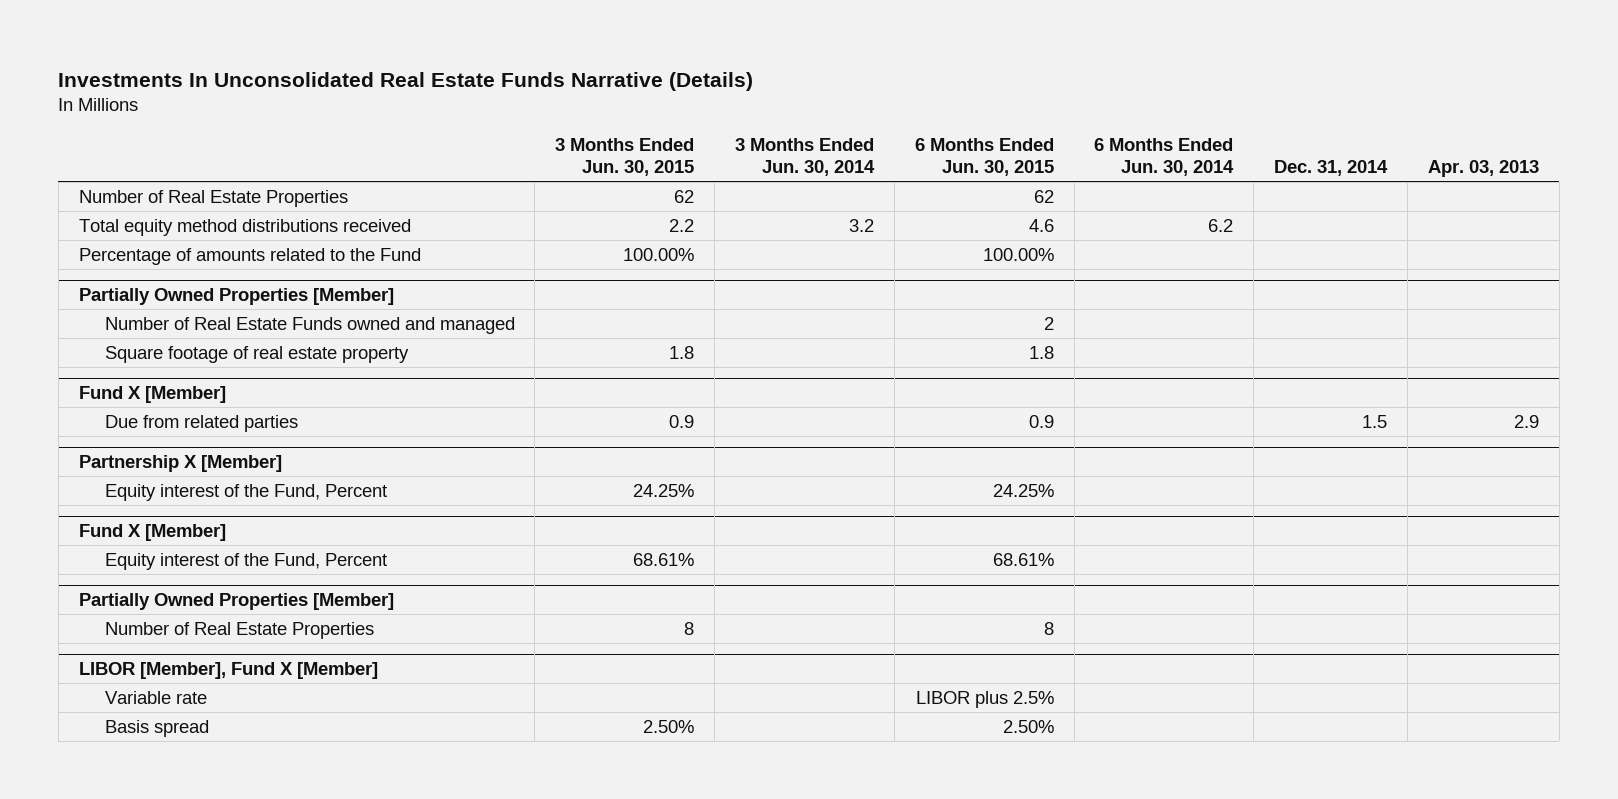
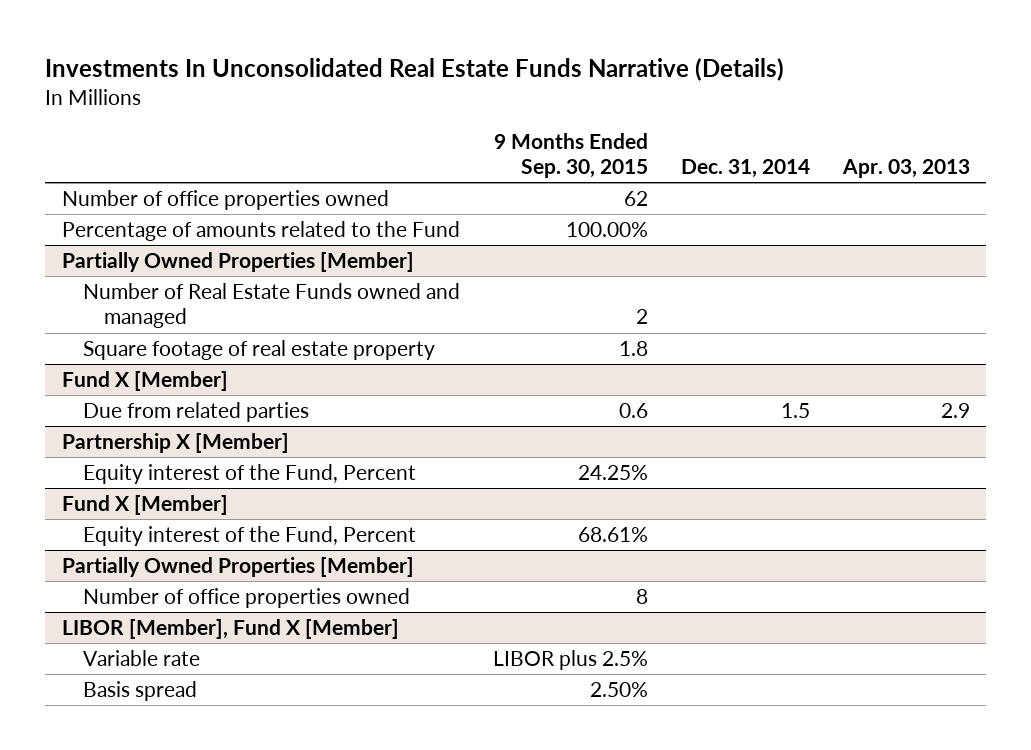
[555,137,695,176] 3 Months Ended Jun. 30, 2015 -> none
[734,137,875,176] 3 Months Ended Jun. 30, 2014 -> none
[914,137,1054,176] 6 Months Ended Jun. 30, 2015 -> none
[1094,137,1235,176] 6 Months Ended Jun. 30, 2014 -> none
none -> [493,133,648,179] 9 Months Ended Sep. 30, 2015
[78,218,411,236] Total equity method distributions received -> none
[78,189,348,207] Number of Real Estate Properties -> [61,190,389,211] Number of office properties owned
[104,621,374,639] Number of Real Estate Properties -> [82,588,410,609] Number of office properties owned

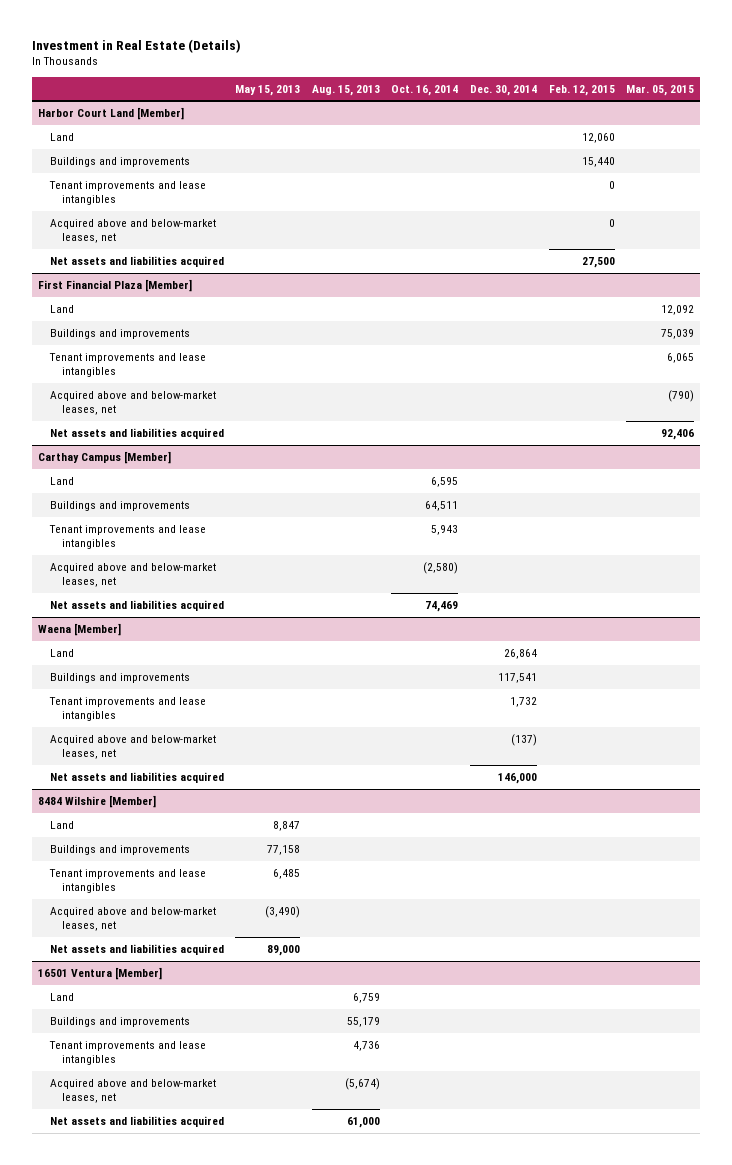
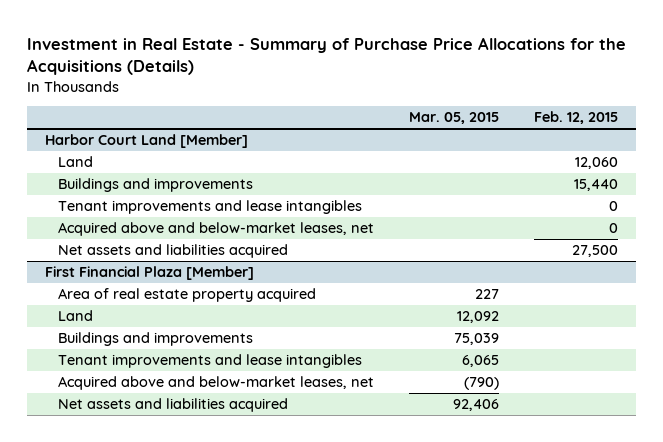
[31,38,241,53] Investment in Real Estate (Details) -> [27,36,627,76] Investment in Real Estate - Summary of Purchase Price Allocations for the Acquisitions (Details)
[235,84,301,96] May 15, 2013 -> none
[311,84,380,96] Aug. 15, 2013 -> none
[391,84,459,96] Oct. 16, 2014 -> none
[469,84,537,96] Dec. 30, 2014 -> none
none -> [57,288,316,303] Area of real estate property acquired
[37,450,171,464] Carthay Campus [Member] -> none
[49,476,74,485] Land -> none
[49,500,190,511] Buildings and improvements -> none
[48,524,206,550] Tenant improvements and lease intangibles -> none
[49,562,216,588] Acquired above and below-market leases, net -> none
[49,599,224,611] Net assets and liabilities acquired -> none
[37,622,121,636] Waena [Member] -> none
[49,648,74,657] Land -> none
[49,672,190,683] Buildings and improvements -> none
[48,696,206,722] Tenant improvements and lease intangibles -> none
[49,734,216,760] Acquired above and below-market leases, net -> none
[49,771,224,783] Net assets and liabilities acquired -> none
[37,794,156,808] 8484 Wilshire [Member] -> none
[49,820,74,829] Land -> none
[49,844,190,855] Buildings and improvements -> none
[48,868,206,894] Tenant improvements and lease intangibles -> none
[49,906,216,932] Acquired above and below-market leases, net -> none
[49,943,224,955] Net assets and liabilities acquired -> none
[37,966,162,980] 16501 Ventura [Member] -> none
[49,992,74,1001] Land -> none
[49,1016,190,1027] Buildings and improvements -> none
[48,1040,206,1066] Tenant improvements and lease intangibles -> none
[49,1078,216,1104] Acquired above and below-market leases, net -> none
[49,1115,224,1127] Net assets and liabilities acquired -> none

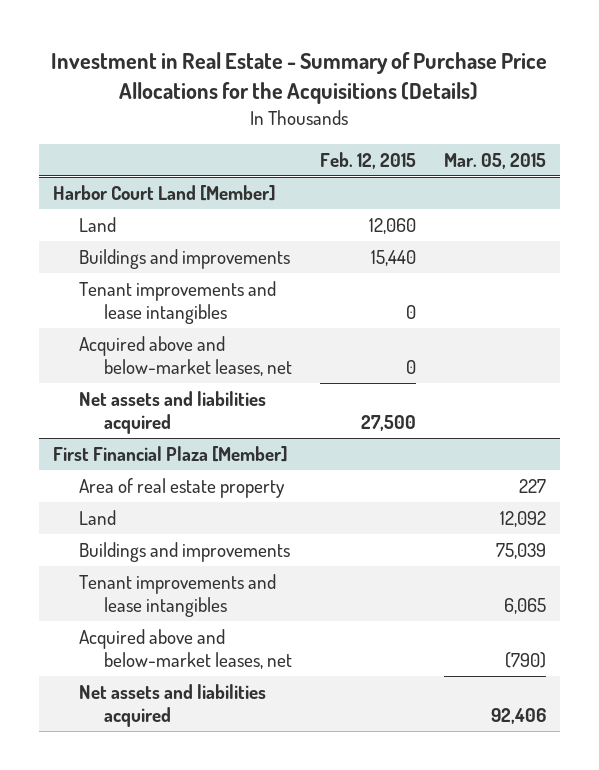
[57,288,316,303] Area of real estate property acquired -> [78,477,285,498] Area of real estate property

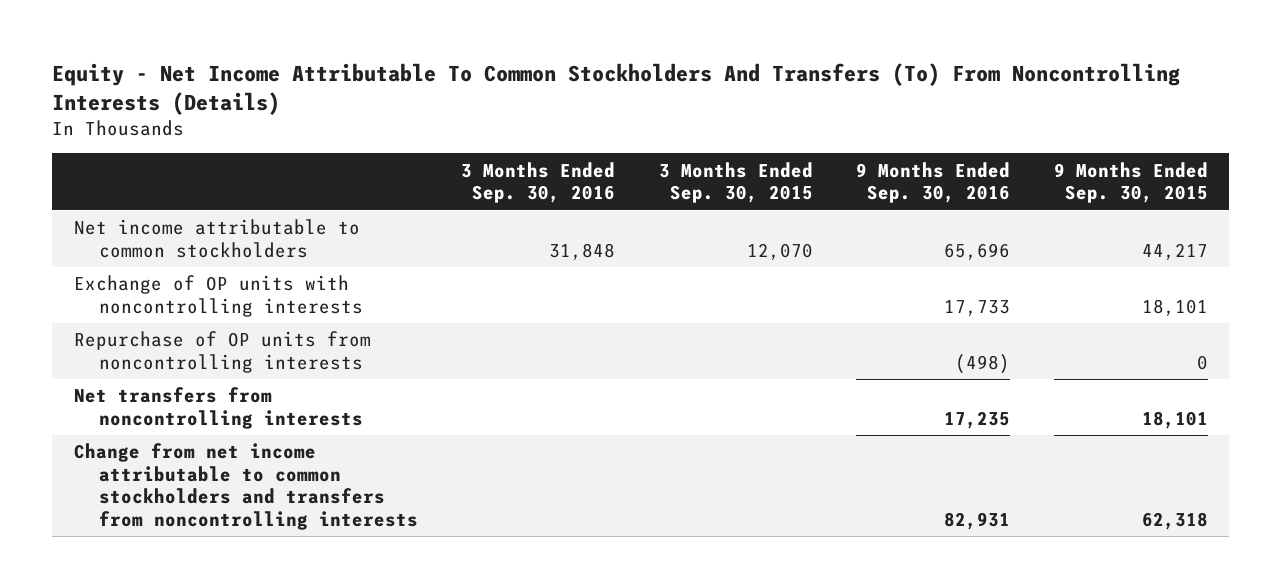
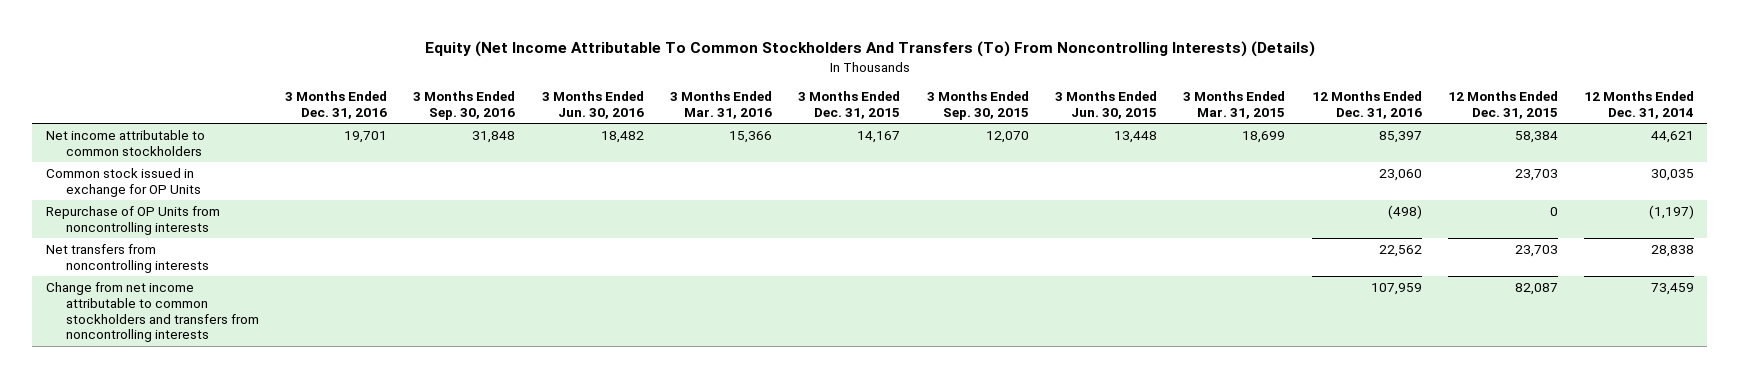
[52,63,1181,115] Equity - Net Income Attributable To Common Stockholders And Transfers (To) From Noncontrolling Interests (Details) -> [424,41,1315,58] Equity (Net Income Attributable To Common Stockholders And Transfers (To) From Noncontrolling Interests) (Details)
[856,161,1011,204] 9 Months Ended Sep. 30, 2016 -> none
[1053,161,1208,204] 9 Months Ended Sep. 30, 2015 -> none
none -> [285,91,388,119] 3 Months Ended Dec. 31, 2016
none -> [541,91,644,119] 3 Months Ended Jun. 30, 2016
none -> [669,91,772,119] 3 Months Ended Mar. 31, 2016
none -> [798,91,901,119] 3 Months Ended Dec. 31, 2015
none -> [1054,91,1157,119] 3 Months Ended Jun. 30, 2015
none -> [1183,91,1286,119] 3 Months Ended Mar. 31, 2015
none -> [1311,91,1422,119] 12 Months Ended Dec. 31, 2016
none -> [1447,91,1558,119] 12 Months Ended Dec. 31, 2015
none -> [1584,91,1695,119] 12 Months Ended Dec. 31, 2014
[74,275,363,317] Exchange of OP units with noncontrolling interests -> none
none -> [45,168,201,197] Common stock issued in exchange for OP Units
[74,331,372,373] Repurchase of OP units from noncontrolling interests -> [45,206,220,235] Repurchase of OP Units from noncontrolling interests

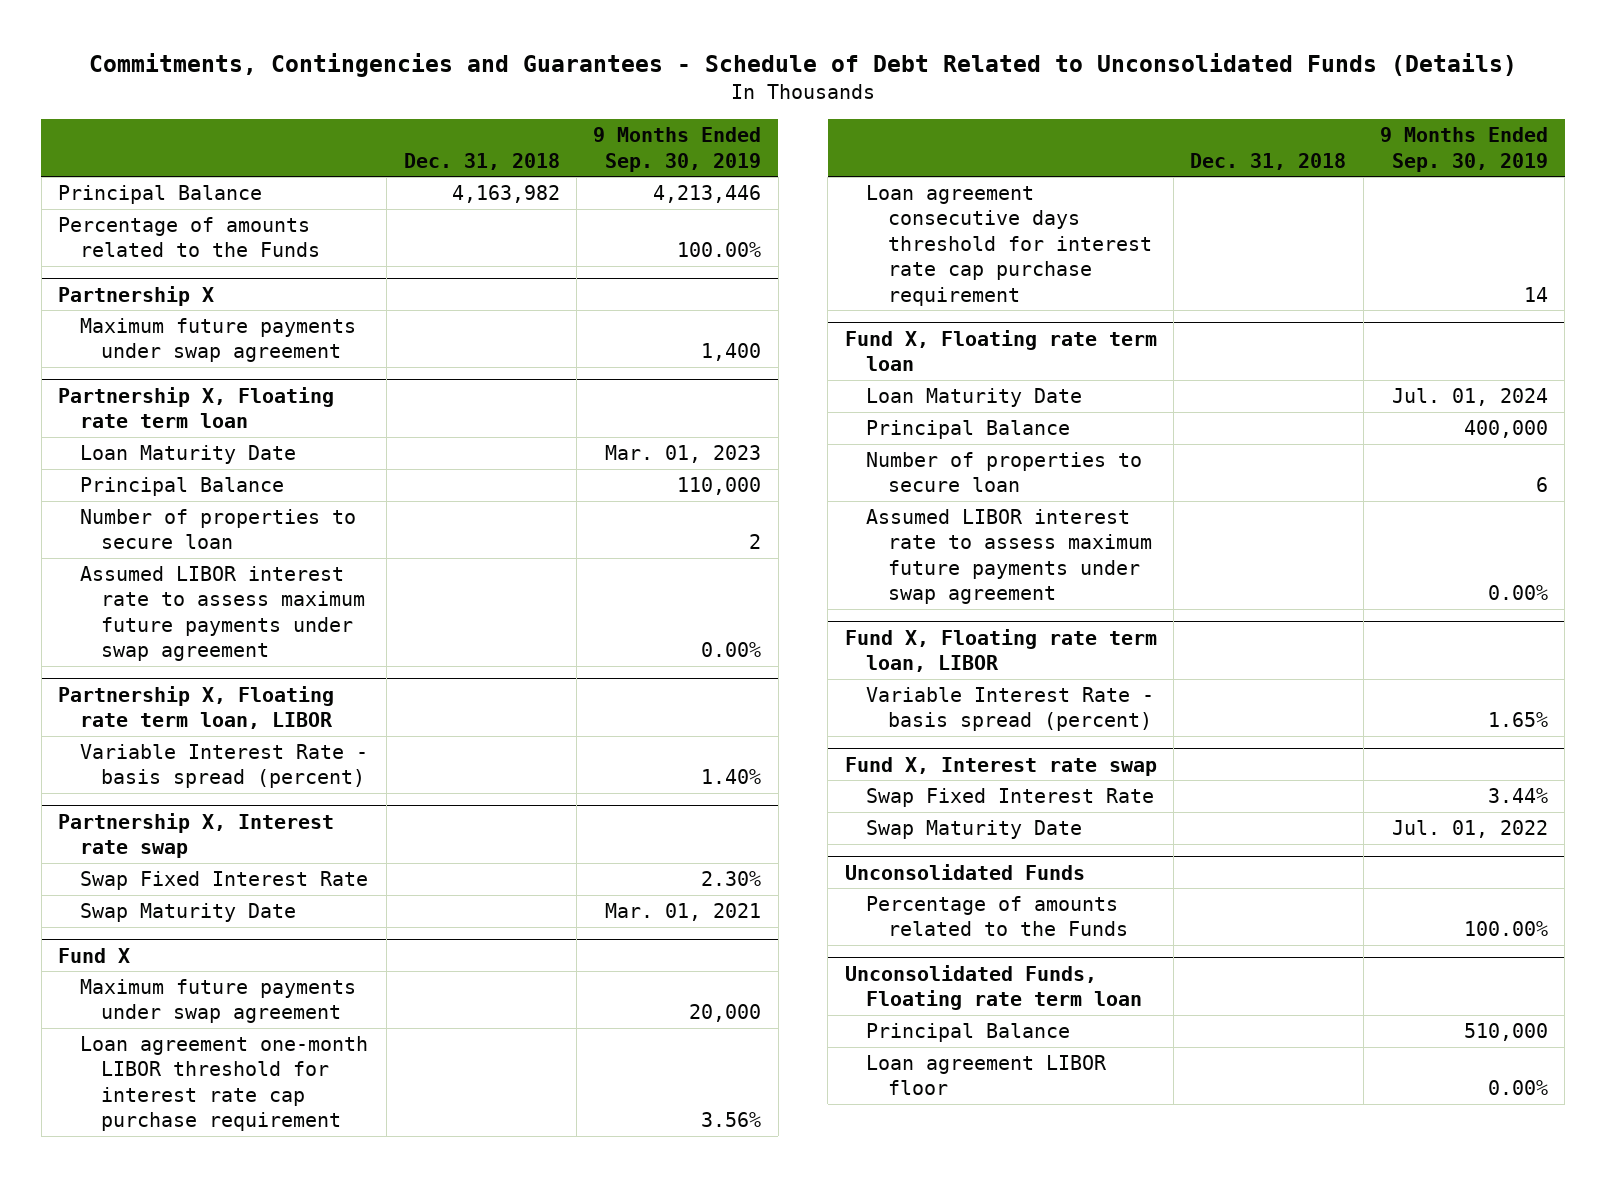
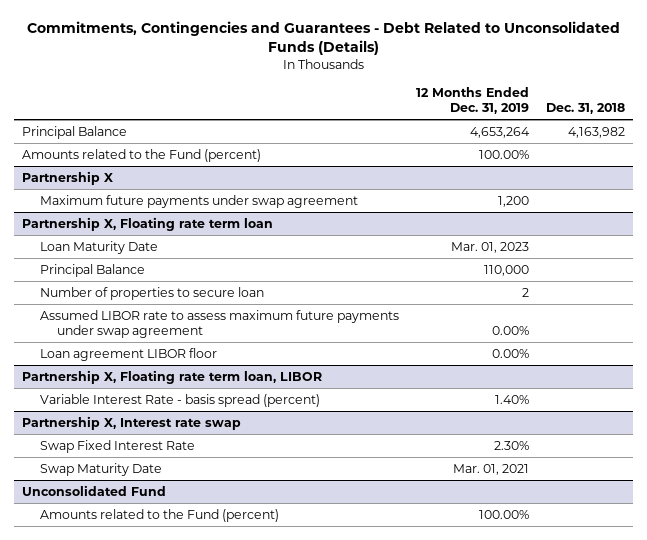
[89,53,1518,78] Commitments, Contingencies and Guarantees - Schedule of Debt Related to Unconsolidated Funds (Details) -> [26,20,620,56] Commitments, Contingencies and Guarantees - Debt Related to Unconsolidated Funds (Details)
[593,127,762,172] 9 Months Ended Sep. 30, 2019 -> none
none -> [415,86,529,115] 12 Months Ended Dec. 31, 2019
[58,217,320,258] Percentage of amounts related to the Funds -> [22,148,262,162] Amounts related to the Fund (percent)
[79,566,366,662] Assumed LIBOR interest rate to assess maximum future payments under swap agreement -> [39,309,399,338] Assumed LIBOR rate to assess maximum future payments under swap agreement
none -> [39,347,217,361] Loan agreement LIBOR floor
[58,947,131,963] Fund X -> none
[79,979,356,1024] Maximum future payments under swap agreement -> none
[79,1036,368,1132] Loan agreement one-month LIBOR threshold for interest rate cap purchase requirement -> none
[866,185,1152,306] Loan agreement consecutive days threshold for interest rate cap purchase requirement -> none
[844,329,1157,372] Fund X, Floating rate term loan -> none
[866,388,1083,408] Loan Maturity Date -> none
[866,420,1071,440] Principal Balance -> none
[866,452,1143,493] Number of properties to secure loan -> none
[866,509,1152,605] Assumed LIBOR interest rate to assess maximum future payments under swap agreement -> none
[844,628,1157,673] Fund X, Floating rate term loan, LIBOR -> none
[866,687,1155,732] Variable Interest Rate - basis spread (percent) -> none
[844,756,1157,776] Fund X, Interest rate swap -> none
[866,788,1155,808] Swap Fixed Interest Rate -> none
[866,820,1083,840] Swap Maturity Date -> none
[844,964,1143,1011] Unconsolidated Funds, Floating rate term loan -> none
[866,1023,1071,1043] Principal Balance -> none
[866,1055,1108,1096] Loan agreement LIBOR floor -> none
[844,863,1085,880] Unconsolidated Funds -> [22,484,167,496] Unconsolidated Fund
[866,896,1128,937] Percentage of amounts related to the Funds -> [39,508,279,522] Amounts related to the Fund (percent)

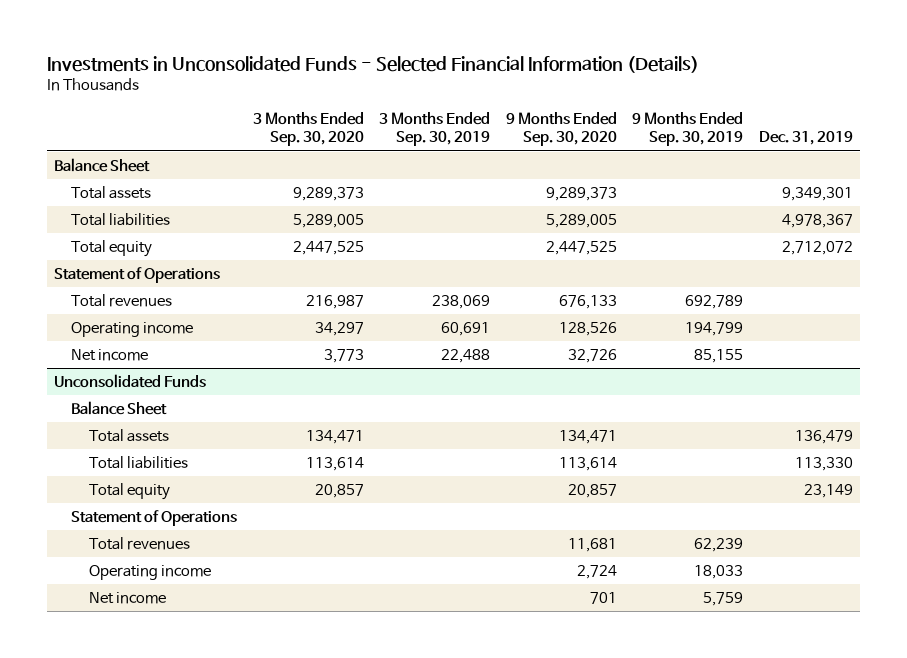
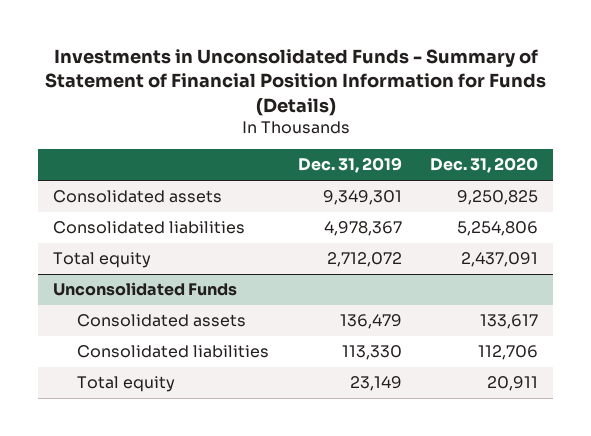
[46,55,699,73] Investments in Unconsolidated Funds - Selected Financial Information (Details) -> [44,48,546,116] Investments in Unconsolidated Funds - Summary of Statement of Financial Position Information for Funds (Details)
[252,112,364,147] 3 Months Ended Sep. 30, 2020 -> none
[379,112,491,147] 3 Months Ended Sep. 30, 2019 -> none
[505,112,617,147] 9 Months Ended Sep. 30, 2020 -> none
[632,112,744,147] 9 Months Ended Sep. 30, 2019 -> none
none -> [430,157,539,174] Dec. 31, 2020
[54,158,151,173] Balance Sheet -> none
[71,186,152,200] Total assets -> [52,190,222,204] Consolidated assets
[71,213,171,227] Total liabilities -> [52,221,245,235] Consolidated liabilities
[54,267,221,284] Statement of Operations -> none
[71,294,173,308] Total revenues -> none
[71,322,194,338] Operating income -> none
[71,349,149,362] Net income -> none
[71,401,168,416] Balance Sheet -> none
[88,429,169,443] Total assets -> [76,314,246,328] Consolidated assets
[88,456,188,470] Total liabilities -> [76,345,269,359] Consolidated liabilities
[71,510,238,527] Statement of Operations -> none
[88,537,190,551] Total revenues -> none
[88,565,211,581] Operating income -> none
[88,592,166,605] Net income -> none

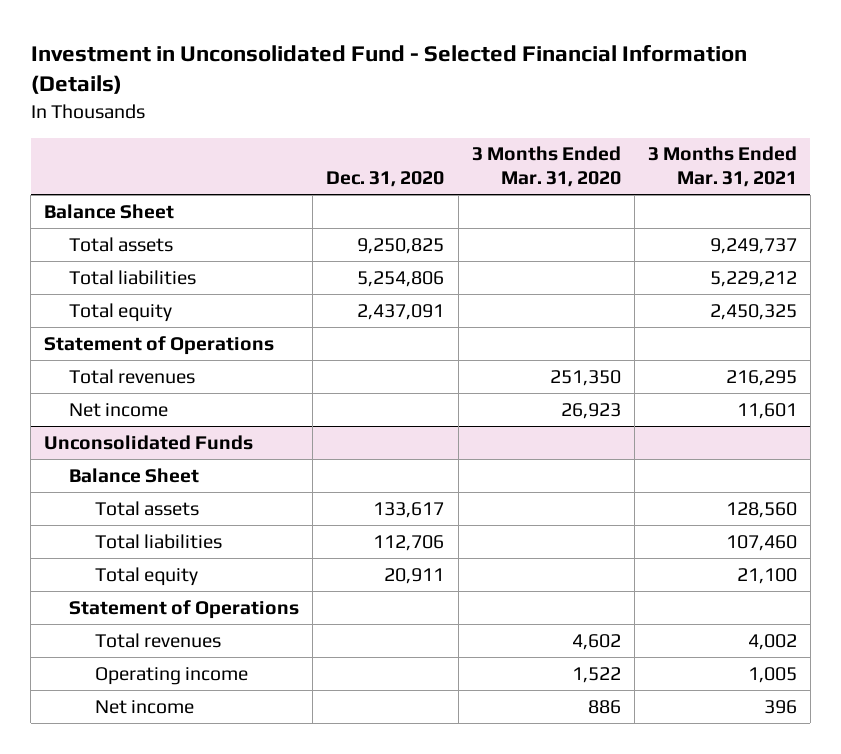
[44,48,546,116] Investments in Unconsolidated Funds - Summary of Statement of Financial Position Information for Funds (Details) -> [30,45,747,95] Investment in Unconsolidated Fund - Selected Financial Information (Details)
[297,157,402,174] Dec. 31, 2019 -> none
none -> [471,146,621,188] 3 Months Ended Mar. 31, 2020
none -> [647,146,797,188] 3 Months Ended Mar. 31, 2021
none -> [44,203,175,219] Balance Sheet
[52,190,222,204] Consolidated assets -> [69,236,174,252] Total assets
[52,221,245,235] Consolidated liabilities -> [69,269,197,285] Total liabilities
none -> [44,335,275,355] Statement of Operations
none -> [69,368,196,384] Total revenues
none -> [69,402,169,417] Net income
none -> [69,467,200,483] Balance Sheet
[76,314,246,328] Consolidated assets -> [94,500,199,516] Total assets
[76,345,269,359] Consolidated liabilities -> [94,533,222,549] Total liabilities
none -> [69,599,300,619] Statement of Operations
none -> [94,632,221,648] Total revenues
none -> [94,666,248,685] Operating income
none -> [94,699,194,714] Net income

